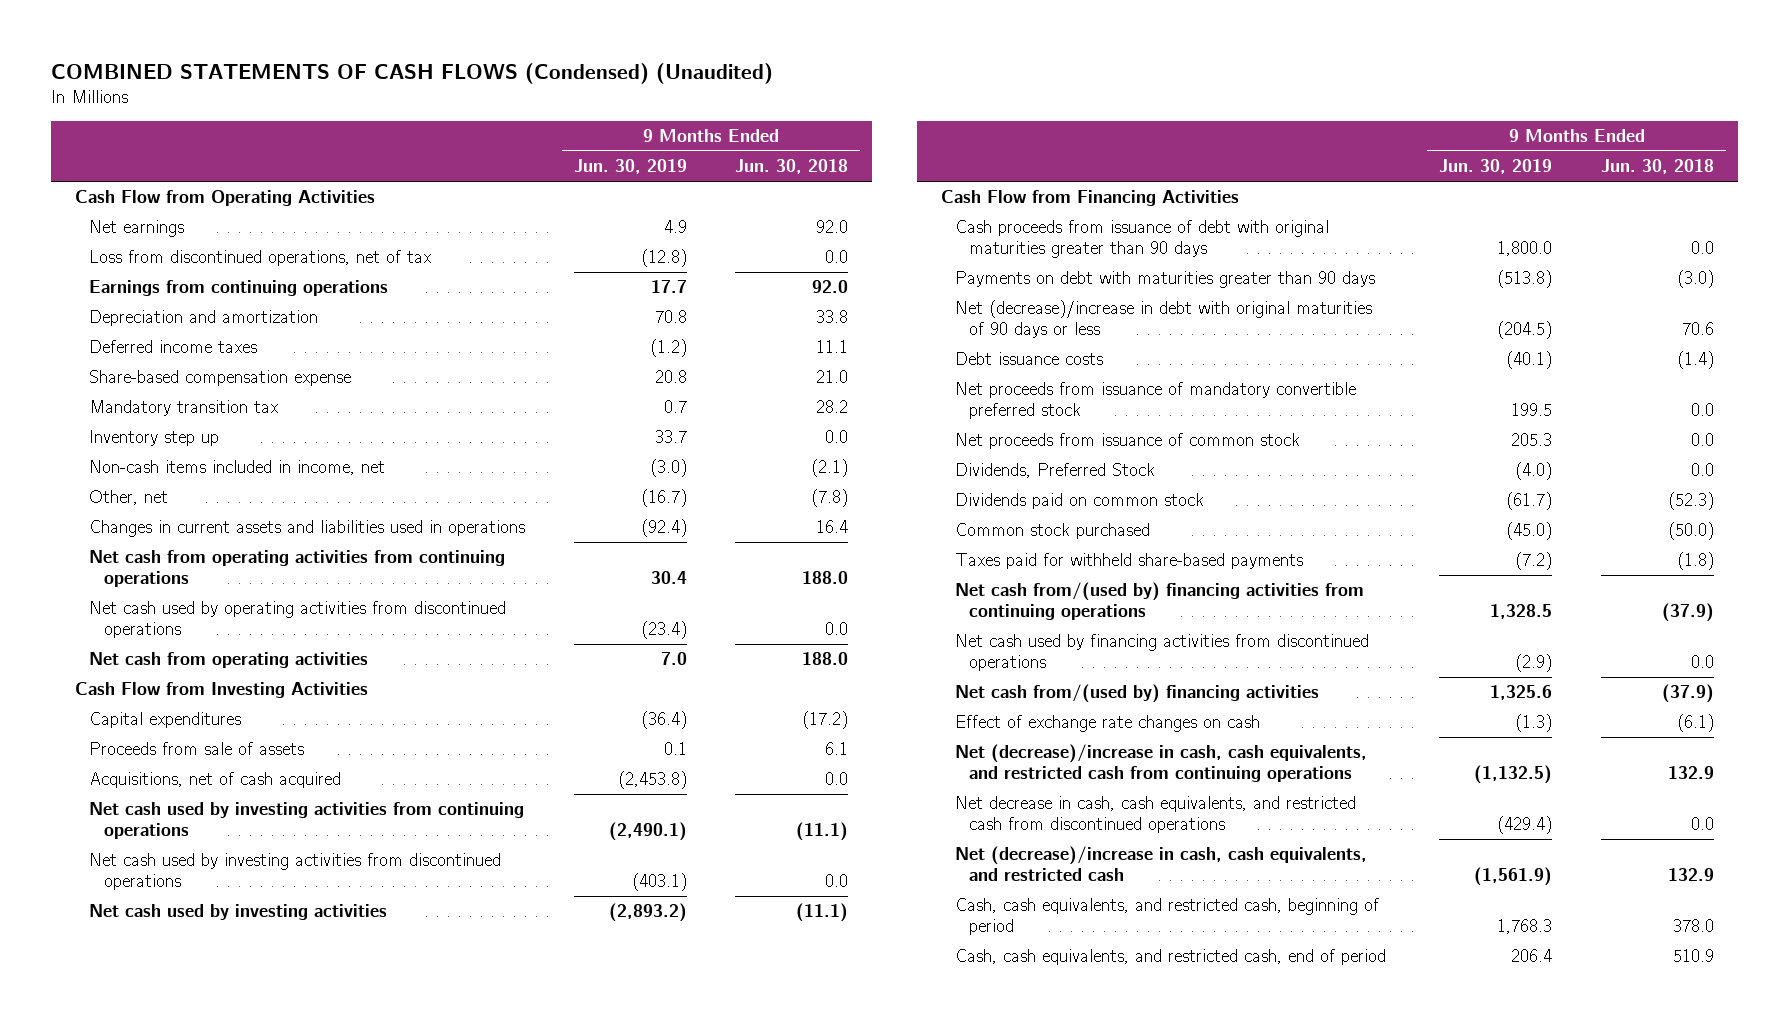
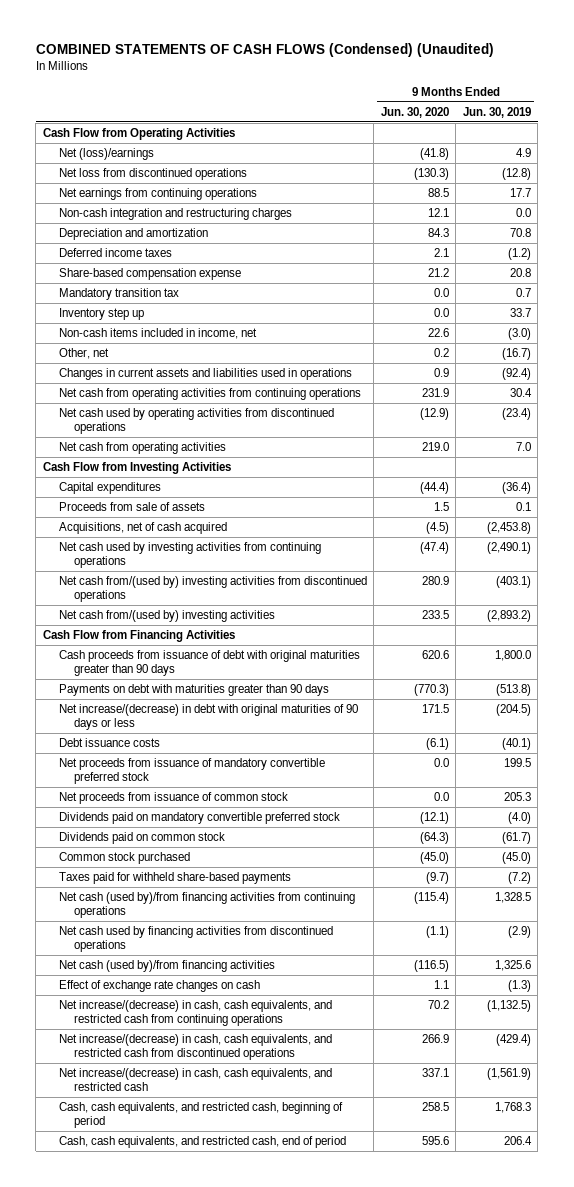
[734,159,848,175] Jun. 30, 2018 -> none
none -> [380,106,449,118] Jun. 30, 2020
[89,220,185,238] Net earnings -> [58,148,154,161] Net (loss)/earnings
[89,250,432,267] Loss from discontinued operations, net of tax -> [58,168,247,181] Net loss from discontinued operations
[89,280,389,297] Earnings from continuing operations -> [58,188,257,201] Net earnings from continuing operations
none -> [58,208,292,221] Non-cash integration and restructuring charges
[89,853,502,891] Net cash used by investing activities from discontinued operations -> [58,576,367,603] Net cash from/(used by) investing activities from discontinued operations
[89,904,388,921] Net cash used by investing activities -> [58,610,275,623] Net cash from/(used by) investing activities
[955,300,1373,339] Net (decrease)/increase in debt with original maturities of 90 days or less -> [58,704,358,731] Net increase/(decrease) in debt with original maturities of 90 days or less
[955,463,1156,479] Dividends, Preferred Stock -> none
none -> [58,812,340,825] Dividends paid on mandatory convertible preferred stock
[955,582,1365,621] Net cash from/(used by) financing activities from continuing operations -> [58,892,355,919] Net cash (used by)/from financing activities from continuing operations
[955,684,1320,704] Net cash from/(used by) financing activities -> [58,960,275,973] Net cash (used by)/from financing activities
[955,744,1368,783] Net (decrease)/increase in cash, cash equivalents, and restricted cash from continuing operations -> [58,1000,332,1027] Net increase/(decrease) in cash, cash equivalents, and restricted cash from continuing operations
[955,796,1357,834] Net decrease in cash, cash equivalents, and restricted cash from discontinued operations -> [58,1034,332,1061] Net increase/(decrease) in cash, cash equivalents, and restricted cash from discontinued operations
[955,846,1368,882] Net (decrease)/increase in cash, cash equivalents, and restricted cash -> [58,1068,332,1092] Net increase/(decrease) in cash, cash equivalents, and restricted cash

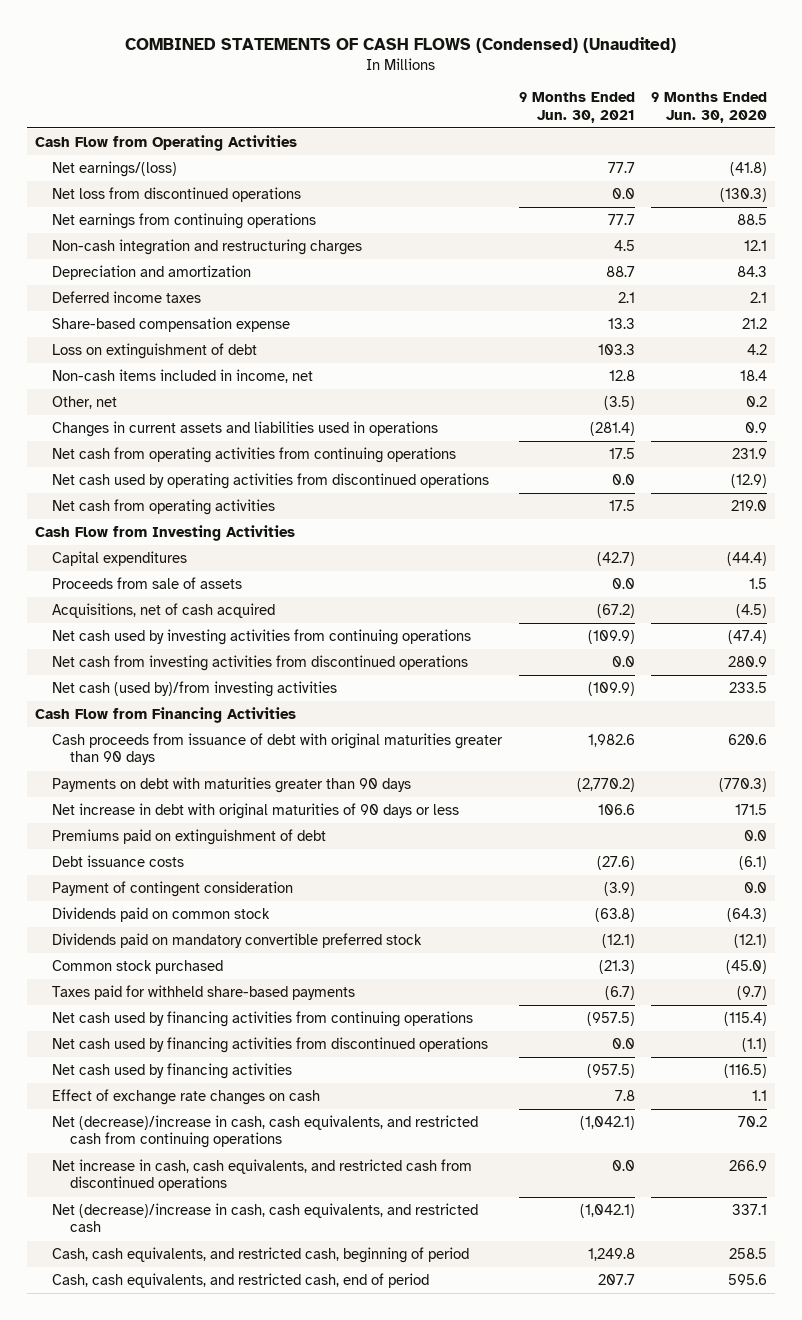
[462,106,531,118] Jun. 30, 2019 -> none
none -> [518,92,635,123] 9 Months Ended Jun. 30, 2021
[58,148,154,161] Net (loss)/earnings -> [52,161,178,178] Net earnings/(loss)
[58,288,179,301] Mandatory transition tax -> none
[58,308,144,321] Inventory step up -> none
none -> [52,343,258,360] Loss on extinguishment of debt
[427,328,449,338] 22.6 -> [739,370,767,382] 18.4
[58,576,367,603] Net cash from/(used by) investing activities from discontinued operations -> [52,655,469,672] Net cash from investing activities from discontinued operations
[58,610,275,623] Net cash from/(used by) investing activities -> [52,681,338,698] Net cash (used by)/from investing activities
[58,704,358,731] Net increase/(decrease) in debt with original maturities of 90 days or less -> [52,803,460,820] Net increase in debt with original maturities of 90 days or less
none -> [52,829,327,846] Premiums paid on extinguishment of debt
[58,758,325,785] Net proceeds from issuance of mandatory convertible preferred stock -> none
[58,792,288,805] Net proceeds from issuance of common stock -> none
none -> [52,881,294,898] Payment of contingent consideration
[58,812,340,825] Dividends paid on mandatory convertible preferred stock -> [52,933,423,949] Dividends paid on mandatory convertible preferred stock
[58,892,355,919] Net cash (used by)/from financing activities from continuing operations -> [52,1011,474,1028] Net cash used by financing activities from continuing operations
[58,960,275,973] Net cash (used by)/from financing activities -> [52,1063,293,1080] Net cash used by financing activities
[58,1000,332,1027] Net increase/(decrease) in cash, cash equivalents, and restricted cash from continuing operations -> [52,1115,479,1149] Net (decrease)/increase in cash, cash equivalents, and restricted cash from continuing operations
[58,1034,332,1061] Net increase/(decrease) in cash, cash equivalents, and restricted cash from discontinued operations -> [52,1159,473,1192] Net increase in cash, cash equivalents, and restricted cash from discontinued operations
[58,1068,332,1092] Net increase/(decrease) in cash, cash equivalents, and restricted cash -> [52,1203,479,1233] Net (decrease)/increase in cash, cash equivalents, and restricted cash

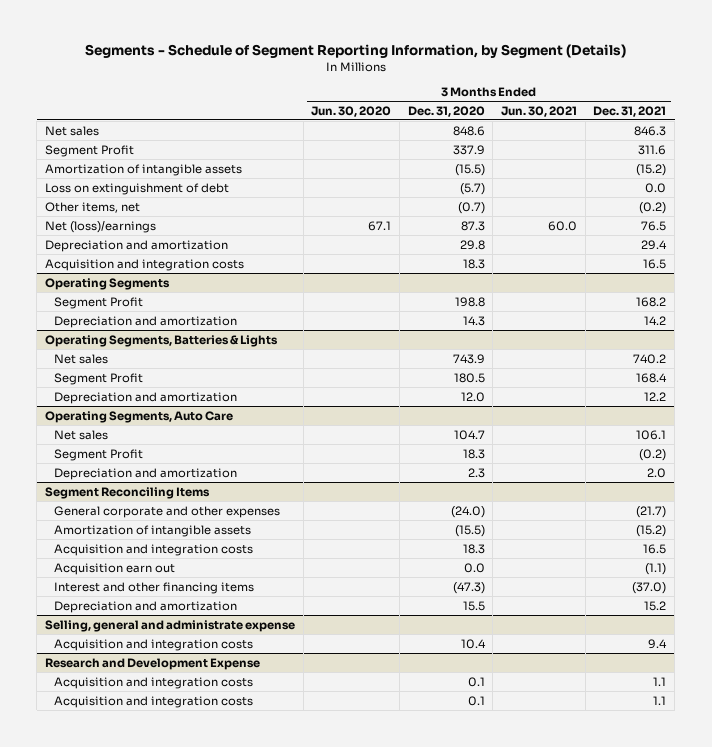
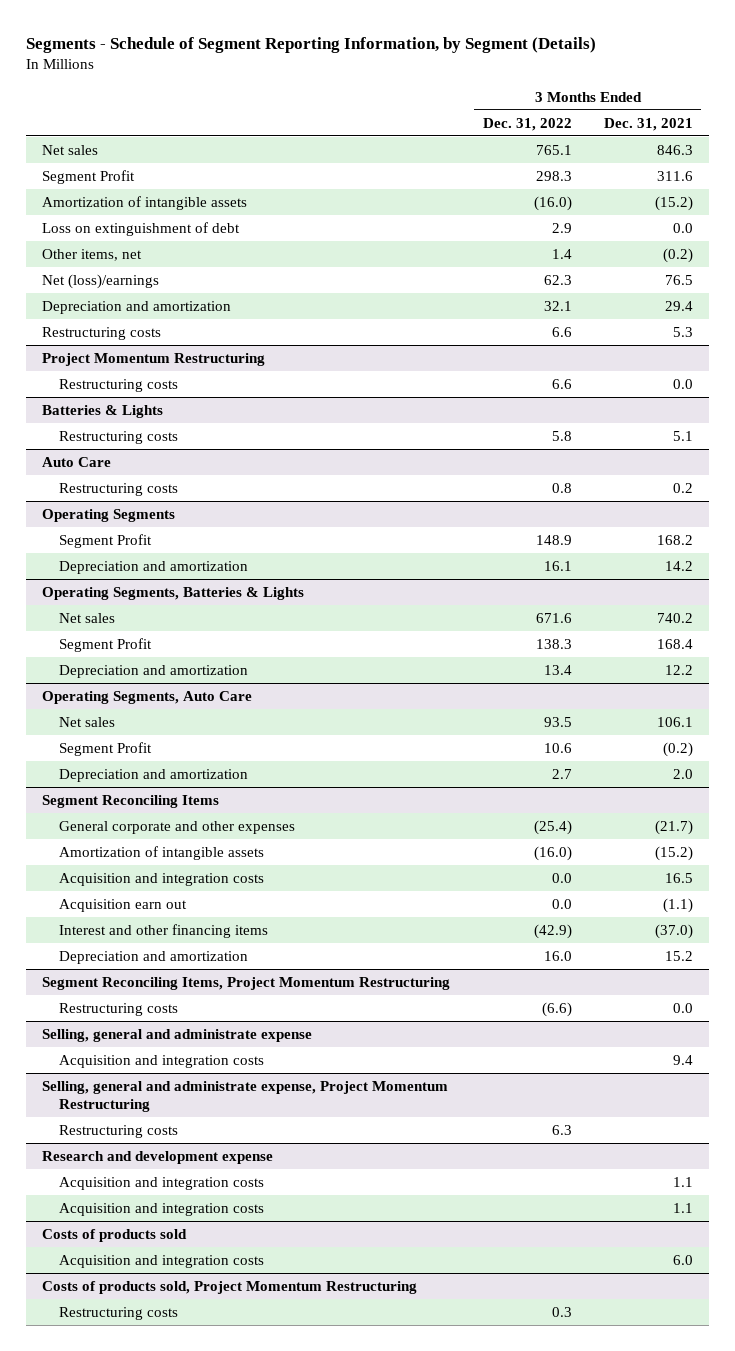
[311,105,392,117] Jun. 30, 2020 -> none
[407,105,485,117] Dec. 31, 2020 -> none
[501,105,578,117] Jun. 30, 2021 -> none
none -> [482,117,572,131] Dec. 31, 2022
[45,258,245,271] Acquisition and integration costs -> none
none -> [42,326,162,340] Restructuring costs
none -> [42,352,266,366] Project Momentum Restructuring
none -> [59,378,179,392] Restructuring costs
none -> [42,404,164,418] Batteries & Lights
none -> [59,430,179,444] Restructuring costs
none -> [42,456,112,467] Auto Care
none -> [59,482,179,496] Restructuring costs
none -> [42,976,451,990] Segment Reconciling Items, Project Momentum Restructuring
none -> [59,1002,179,1016] Restructuring costs
none -> [42,1080,449,1112] Selling, general and administrate expense, Project Momentum Restructuring
none -> [59,1124,179,1138] Restructuring costs
[45,657,261,670] Research and Development Expense -> [42,1150,274,1164] Research and development expense
none -> [42,1228,188,1242] Costs of products sold
none -> [59,1254,265,1268] Acquisition and integration costs
none -> [42,1280,418,1294] Costs of products sold, Project Momentum Restructuring
none -> [59,1306,179,1320] Restructuring costs

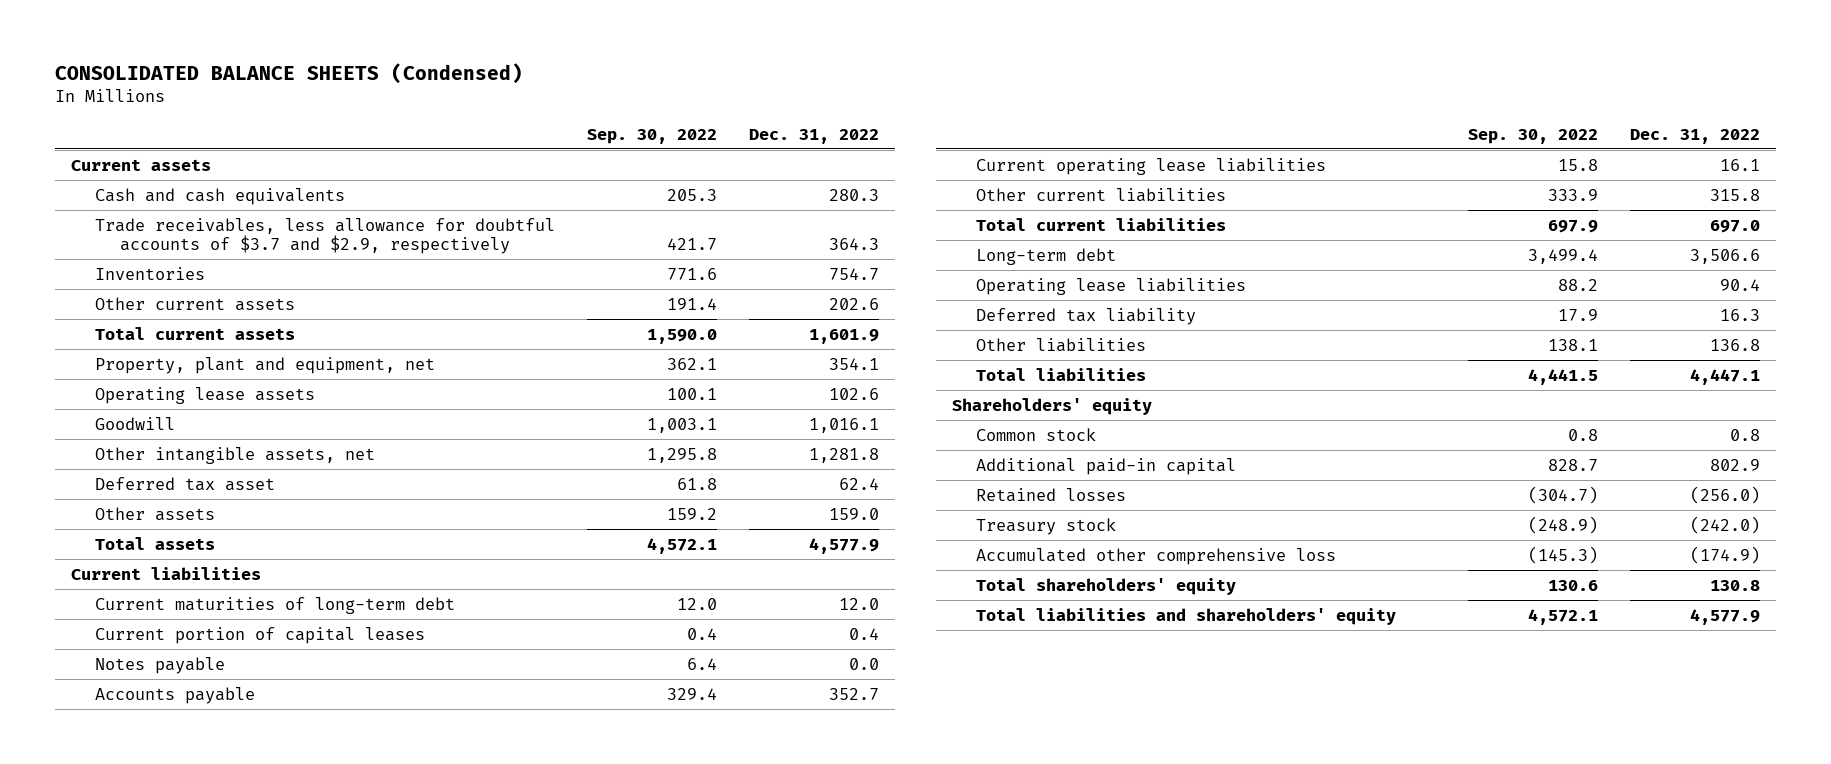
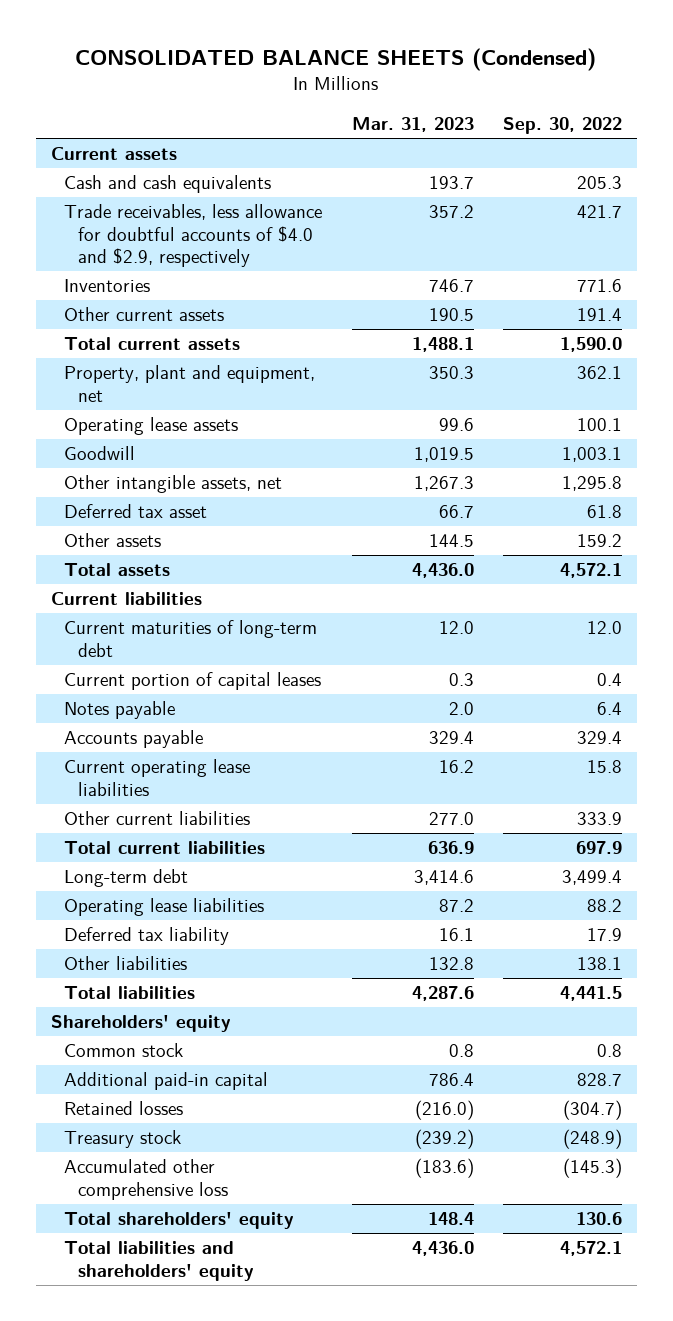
[749,128,880,144] Dec. 31, 2022 -> none
none -> [351,117,474,133] Mar. 31, 2023
[95,217,556,254] Trade receivables, less allowance for doubtful accounts of $3.7 and $2.9, respectively -> [64,204,323,268] Trade receivables, less allowance for doubtful accounts of $4.0 and $2.9, respectively

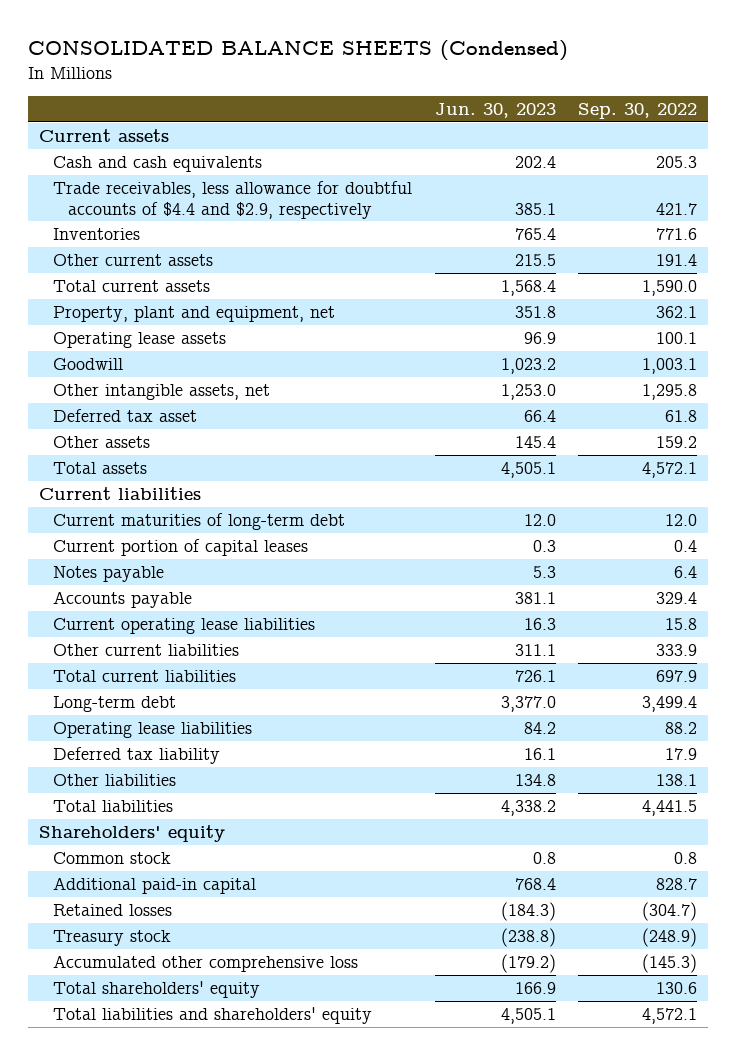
[351,117,474,133] Mar. 31, 2023 -> none
none -> [434,102,556,118] Jun. 30, 2023
[64,204,323,268] Trade receivables, less allowance for doubtful accounts of $4.0 and $2.9, respectively -> [53,180,413,219] Trade receivables, less allowance for doubtful accounts of $4.4 and $2.9, respectively

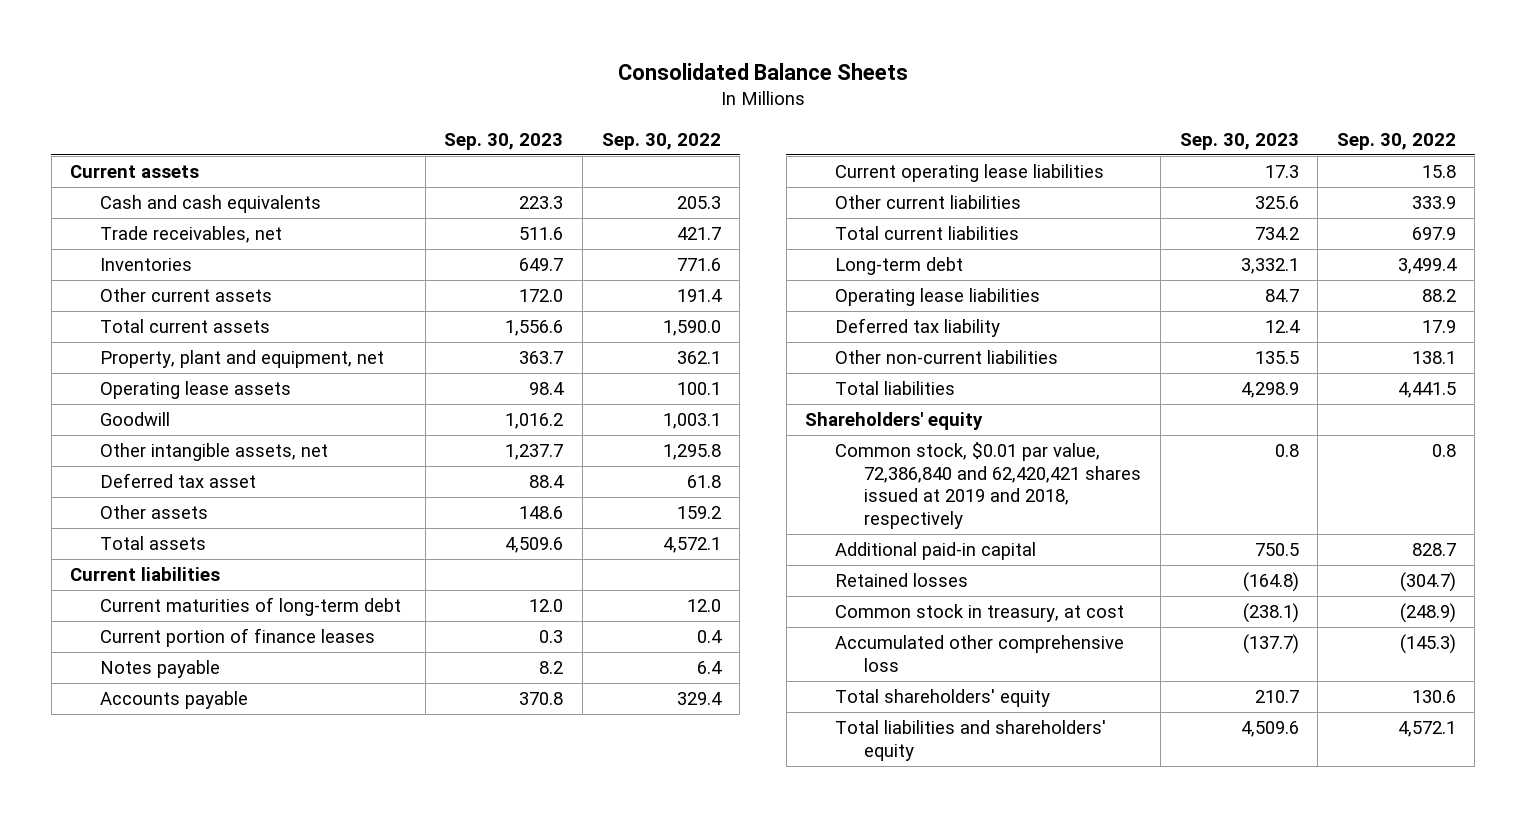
[28,40,569,62] CONSOLIDATED BALANCE SHEETS (Condensed) -> [618,63,909,81] Consolidated Balance Sheets
[434,102,556,118] Jun. 30, 2023 -> none
none -> [444,132,564,150] Sep. 30, 2023
[53,180,413,219] Trade receivables, less allowance for doubtful accounts of $4.4 and $2.9, respectively -> [99,226,282,244] Trade receivables, net
[53,538,309,556] Current portion of capital leases -> [99,628,375,648] Current portion of finance leases
[53,773,177,786] Other liabilities -> [834,350,1058,365] Other non-current liabilities
[53,851,172,864] Common stock -> [834,442,1142,529] Common stock, $0.01 par value, 72,386,840 and 62,420,421 shares issued at 2019 and 2018, respectively
[53,929,172,946] Treasury stock -> [834,604,1124,623] Common stock in treasury, at cost

